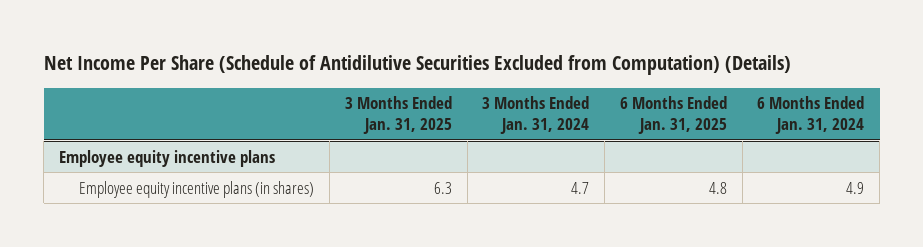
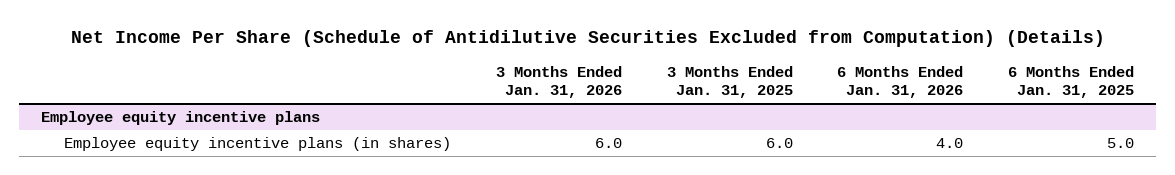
[482,96,590,134] 3 Months Ended Jan. 31, 2024 -> none
[757,96,865,134] 6 Months Ended Jan. 31, 2024 -> none
none -> [495,65,622,99] 3 Months Ended Jan. 31, 2026
none -> [837,65,964,99] 6 Months Ended Jan. 31, 2026
[433,181,452,194] 6.3 -> [765,138,793,149] 6.0
[708,181,727,194] 4.8 -> [1106,138,1134,149] 5.0

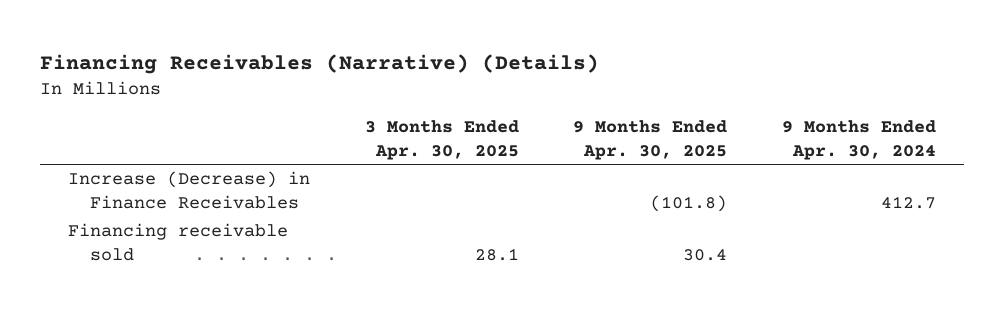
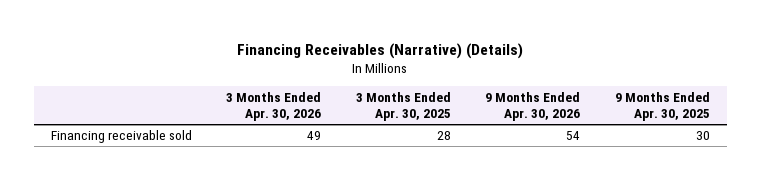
[782,120,937,160] 9 Months Ended Apr. 30, 2024 -> none
none -> [226,91,322,122] 3 Months Ended Apr. 30, 2026
none -> [485,91,581,122] 9 Months Ended Apr. 30, 2026
[67,171,310,209] Increase (Decrease) in Finance Receivables -> none
[474,247,519,261] 28.1 -> [436,131,451,141] 28
[683,248,728,261] 30.4 -> [695,131,710,141] 30

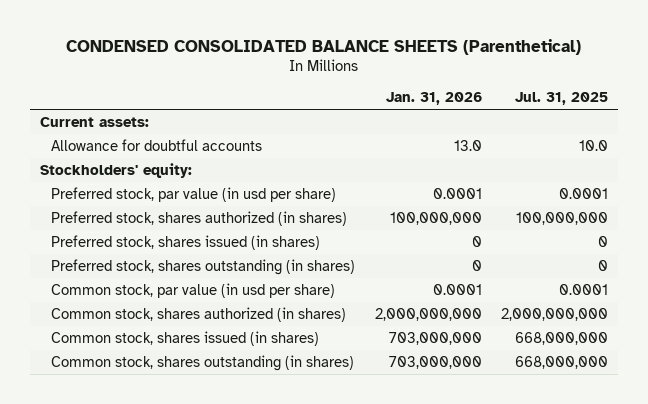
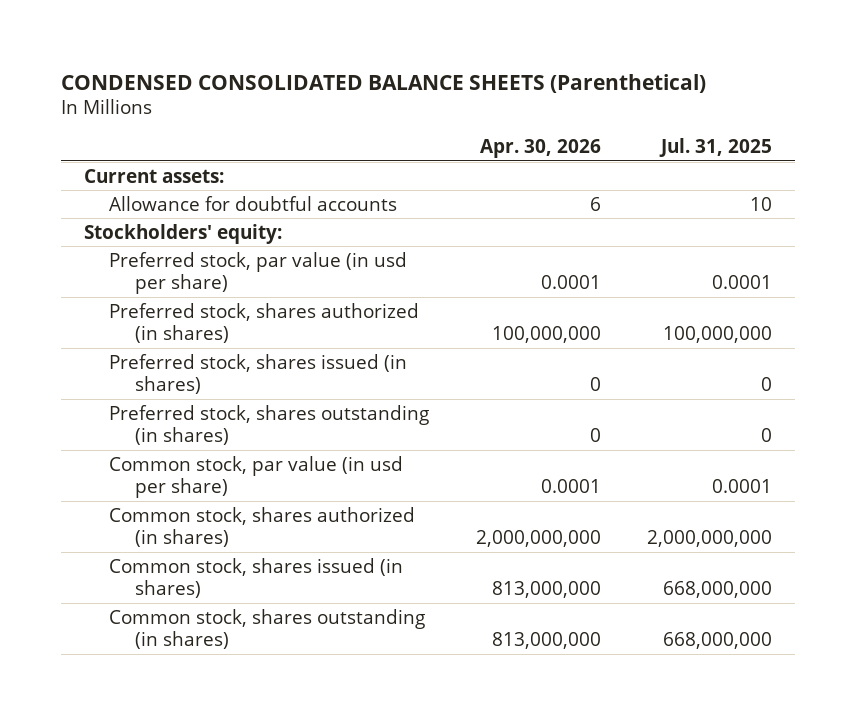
[385,92,482,106] Jan. 31, 2026 -> none
none -> [479,139,601,159] Apr. 30, 2026
[579,139,609,151] 10.0 -> [749,196,772,211] 10

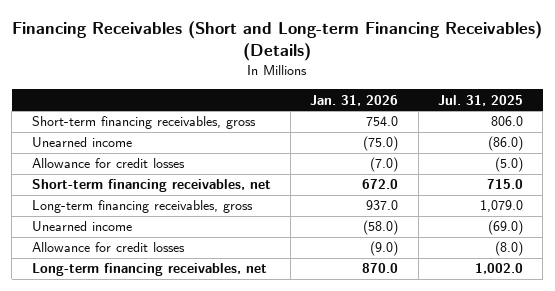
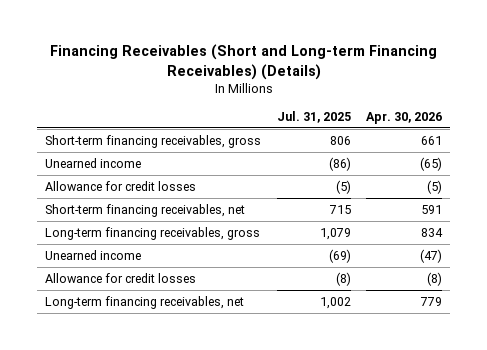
[310,94,399,106] Jan. 31, 2026 -> none
none -> [366,111,443,124] Apr. 30, 2026
[491,116,524,127] 806.0 -> [329,135,351,145] 806
[488,136,524,152] (86.0) -> [328,156,351,171] (86)
[495,157,524,173] (5.0) -> [335,179,351,194] (5)
[487,179,524,190] 715.0 -> [328,204,351,214] 715
[480,200,524,213] 1,079.0 -> [319,227,351,240] 1,079
[488,220,524,236] (69.0) -> [328,248,351,263] (69)
[495,241,524,257] (8.0) -> [335,271,351,286] (8)
[475,263,524,275] 1,002.0 -> [319,296,351,309] 1,002

